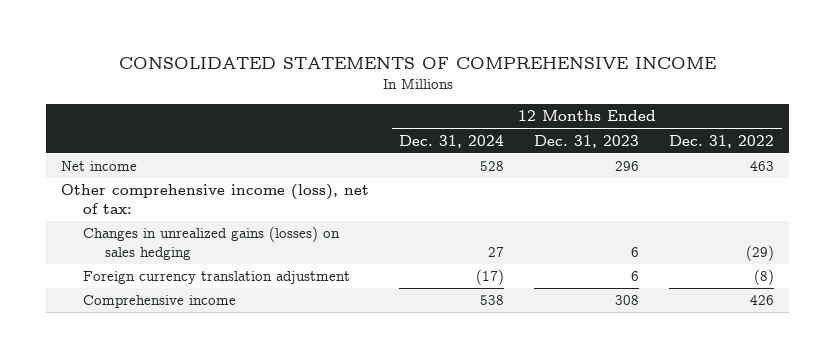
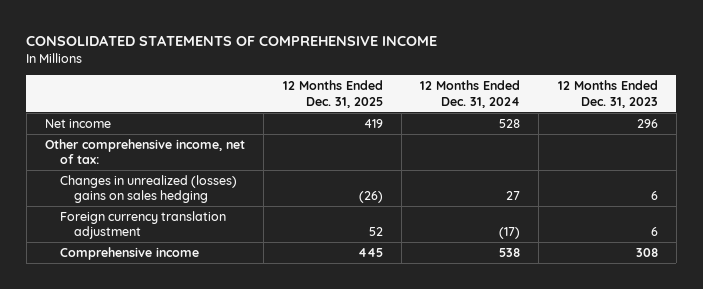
[669,134,775,148] Dec. 31, 2022 -> none
none -> [282,80,383,108] 12 Months Ended Dec. 31, 2025
[61,184,370,214] Other comprehensive income (loss), net of tax: -> [45,138,246,165] Other comprehensive income, net of tax:
[83,226,341,260] Changes in unrealized gains (losses) on sales hedging -> [59,174,237,204] Changes in unrealized (losses) gains on sales hedging

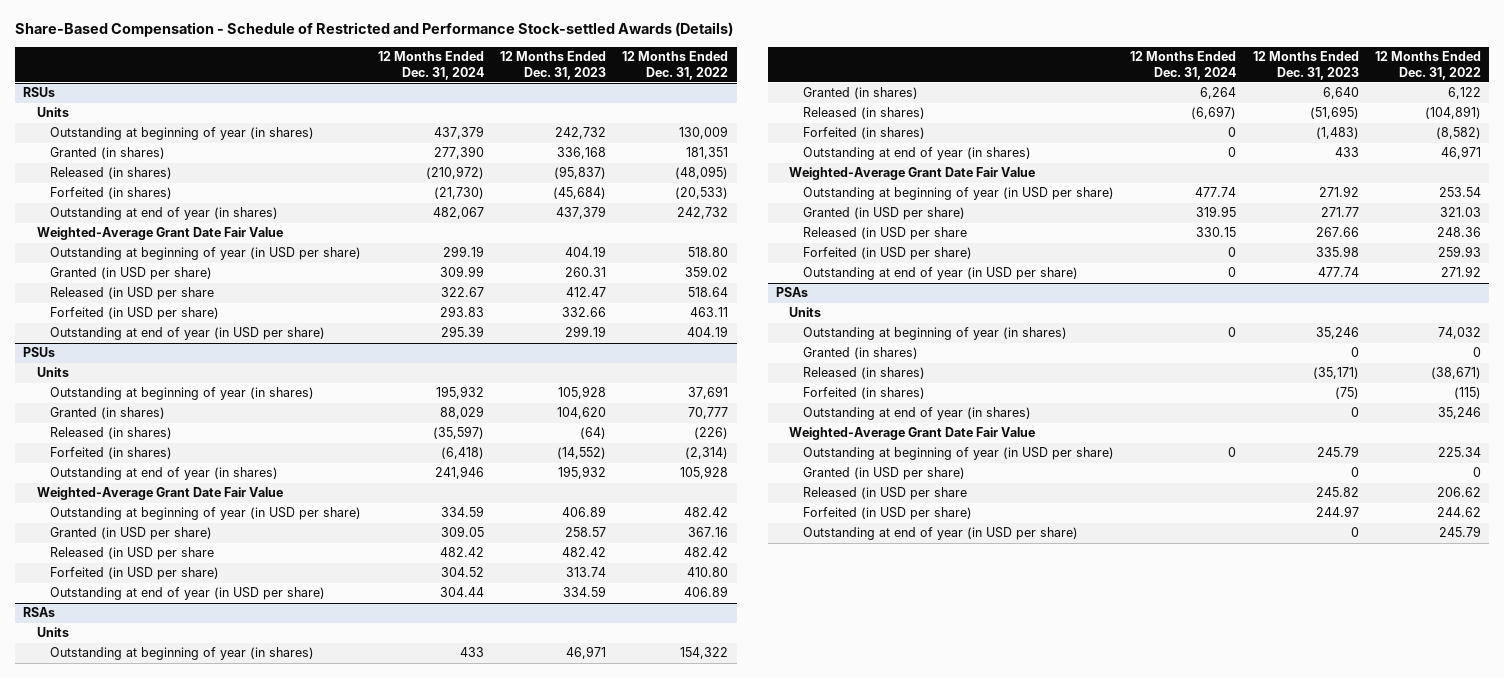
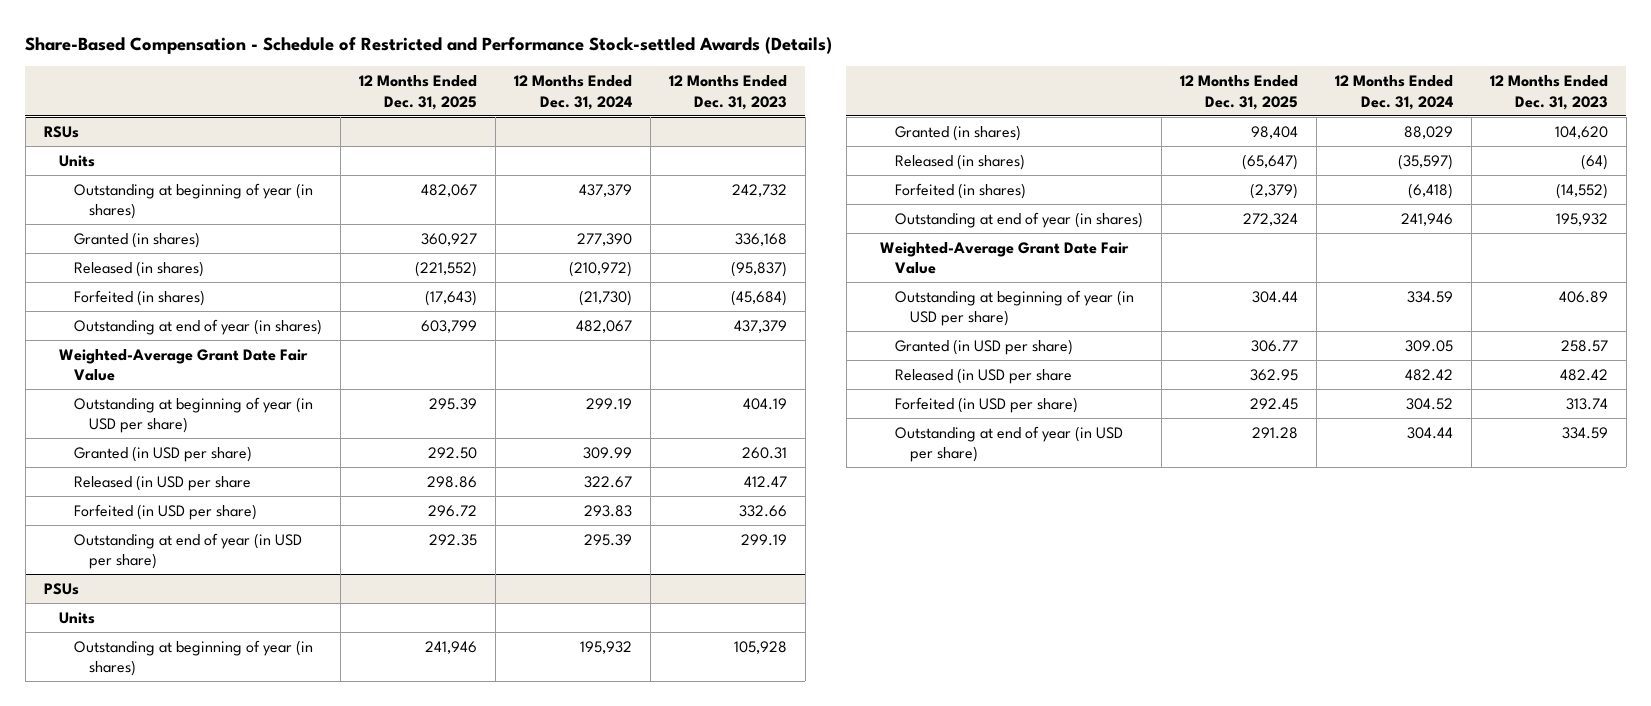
[622,51,729,80] 12 Months Ended Dec. 31, 2022 -> none
none -> [358,75,477,110] 12 Months Ended Dec. 31, 2025
[23,607,56,618] RSAs -> none
[36,627,69,638] Units -> none
[50,647,315,661] Outstanding at beginning of year (in shares) -> none
[802,87,918,100] Granted (in shares) -> none
[802,107,925,120] Released (in shares) -> none
[802,127,925,140] Forfeited (in shares) -> none
[802,147,1031,161] Outstanding at end of year (in shares) -> none
[789,167,1036,181] Weighted-Average Grant Date Fair Value -> none
[802,187,1114,201] Outstanding at beginning of year (in USD per share) -> none
[802,207,965,221] Granted (in USD per share) -> none
[802,227,967,241] Released (in USD per share -> none
[802,247,972,261] Forfeited (in USD per share) -> none
[802,267,1078,281] Outstanding at end of year (in USD per share) -> none
[775,287,808,298] PSAs -> none
[789,307,822,318] Units -> none
[802,327,1067,341] Outstanding at beginning of year (in shares) -> none
[802,347,918,360] Granted (in shares) -> none
[802,367,925,380] Released (in shares) -> none
[802,387,925,400] Forfeited (in shares) -> none
[802,407,1031,421] Outstanding at end of year (in shares) -> none
[789,427,1036,441] Weighted-Average Grant Date Fair Value -> none
[802,447,1114,461] Outstanding at beginning of year (in USD per share) -> none
[802,467,965,481] Granted (in USD per share) -> none
[802,487,967,501] Released (in USD per share -> none
[802,507,972,521] Forfeited (in USD per share) -> none
[802,527,1078,541] Outstanding at end of year (in USD per share) -> none

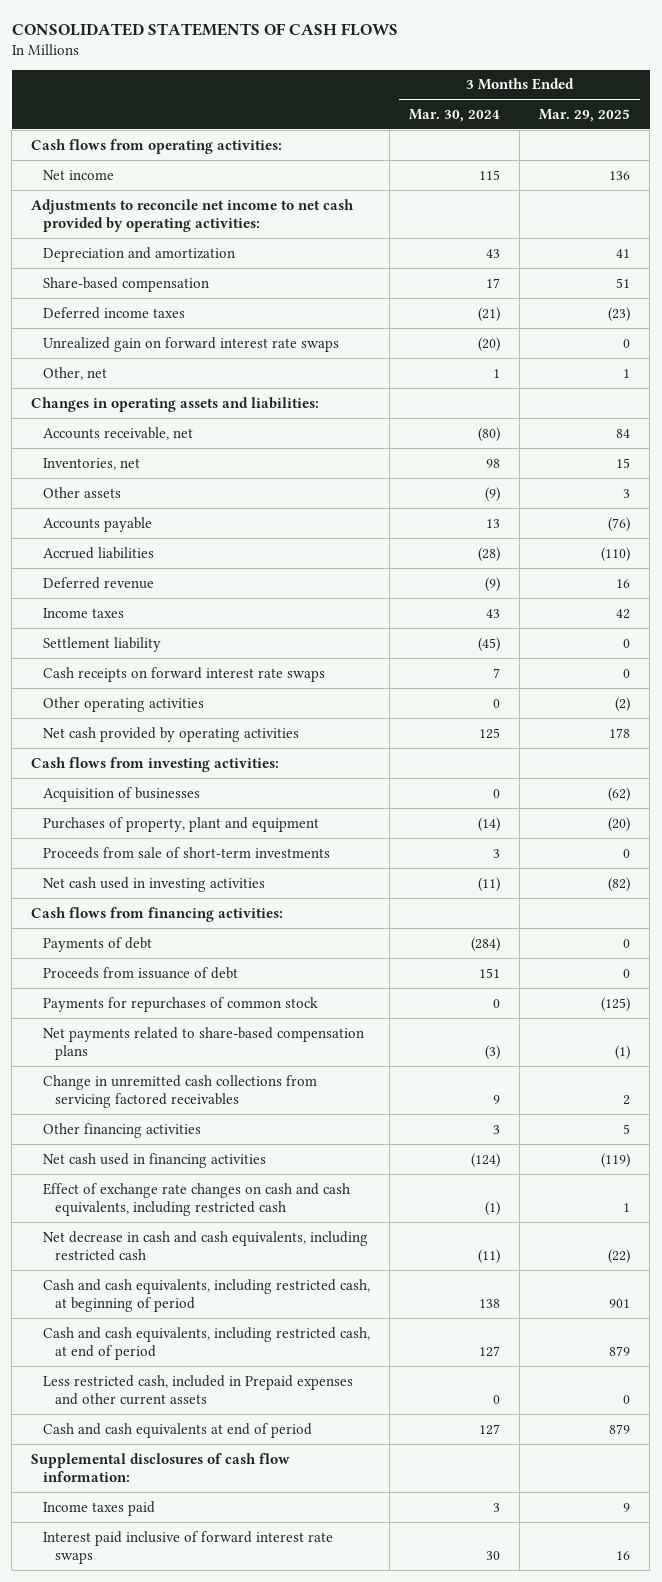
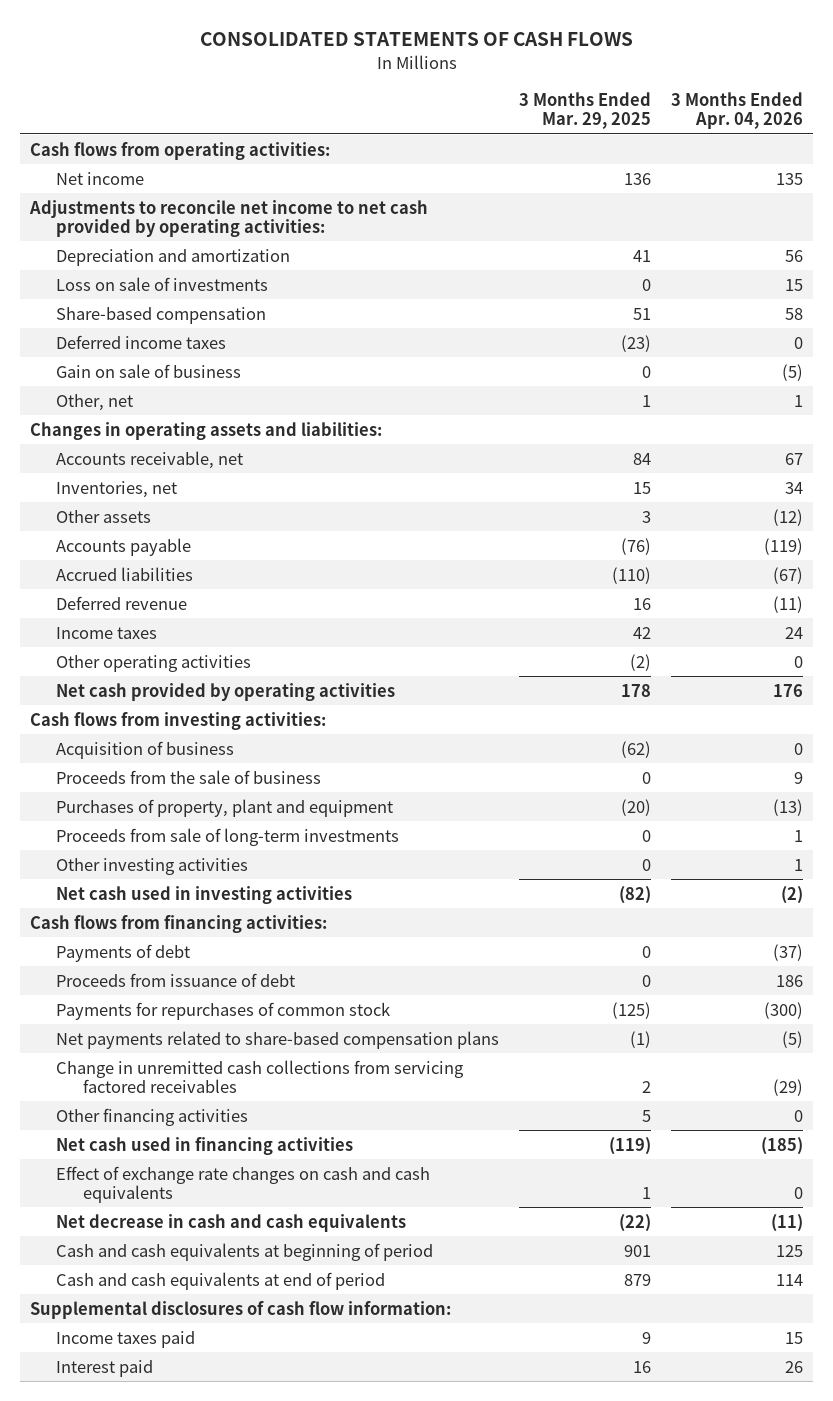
[409,108,501,122] Mar. 30, 2024 -> none
none -> [670,91,803,130] 3 Months Ended Apr. 04, 2026
none -> [56,276,269,291] Loss on sale of investments
[42,336,339,352] Unrealized gain on forward interest rate swaps -> none
none -> [56,363,242,378] Gain on sale of business
[42,636,161,652] Settlement liability -> none
[42,666,325,682] Cash receipts on forward interest rate swaps -> none
[42,786,200,802] Acquisition of businesses -> [56,740,235,759] Acquisition of business
none -> [56,769,322,784] Proceeds from the sale of business
[42,846,330,859] Proceeds from sale of short-term investments -> [56,827,400,846] Proceeds from sale of long-term investments
none -> [56,857,249,875] Other investing activities
[42,1326,370,1361] Cash and cash equivalents, including restricted cash, at end of period -> none
[42,1374,353,1406] Less restricted cash, included in Prepaid expenses and other current assets -> none
[42,1182,350,1217] Effect of exchange rate changes on cash and cash equivalents, including restricted cash -> [56,1165,431,1203] Effect of exchange rate changes on cash and cash equivalents
[42,1230,368,1262] Net decrease in cash and cash equivalents, including restricted cash -> [56,1213,407,1232] Net decrease in cash and cash equivalents
[42,1278,370,1313] Cash and cash equivalents, including restricted cash, at beginning of period -> [56,1242,434,1261] Cash and cash equivalents at beginning of period
[42,1530,333,1565] Interest paid inclusive of forward interest rate swaps -> none
none -> [56,1359,154,1377] Interest paid

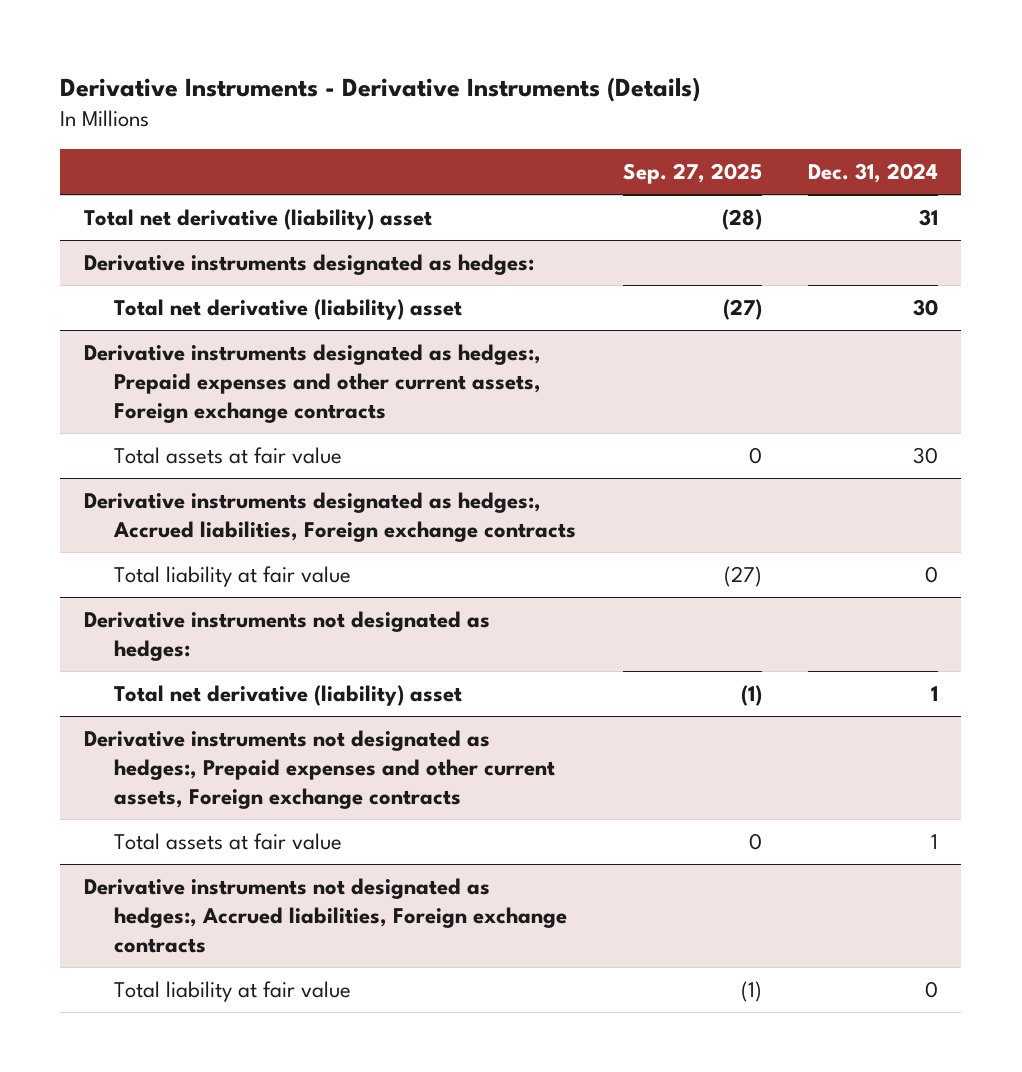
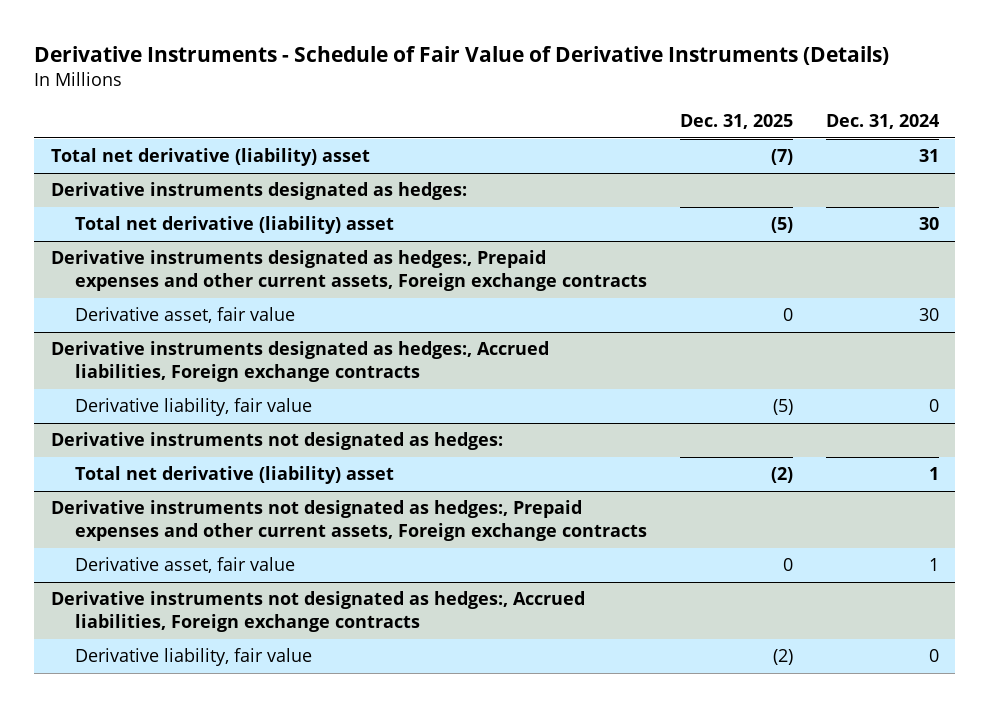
[60,76,701,102] Derivative Instruments - Derivative Instruments (Details) -> [34,46,890,66] Derivative Instruments - Schedule of Fair Value of Derivative Instruments (Details)
[622,163,762,185] Sep. 27, 2025 -> none
none -> [679,114,793,130] Dec. 31, 2025
[114,447,343,465] Total assets at fair value -> [74,307,295,324] Derivative asset, fair value
[114,566,352,588] Total liability at fair value -> [74,398,312,417] Derivative liability, fair value
[114,833,343,851] Total assets at fair value -> [74,557,295,574] Derivative asset, fair value
[114,981,352,1003] Total liability at fair value -> [74,648,312,667] Derivative liability, fair value

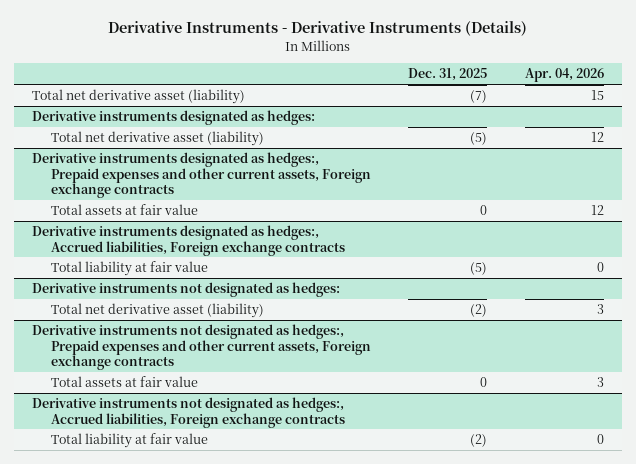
[34,46,890,66] Derivative Instruments - Schedule of Fair Value of Derivative Instruments (Details) -> [107,21,527,37] Derivative Instruments - Derivative Instruments (Details)
[825,114,939,130] Dec. 31, 2024 -> none
none -> [524,68,604,83] Apr. 04, 2026
[50,148,370,167] Total net derivative (liability) asset -> [32,89,246,105] Total net derivative asset (liability)
[74,216,394,235] Total net derivative (liability) asset -> [51,131,265,147] Total net derivative asset (liability)
[74,307,295,324] Derivative asset, fair value -> [51,204,199,216] Total assets at fair value
[74,398,312,417] Derivative liability, fair value -> [51,261,209,277] Total liability at fair value
[74,466,394,485] Total net derivative (liability) asset -> [51,303,265,319] Total net derivative asset (liability)
[74,557,295,574] Derivative asset, fair value -> [51,376,199,388] Total assets at fair value
[74,648,312,667] Derivative liability, fair value -> [51,433,209,449] Total liability at fair value

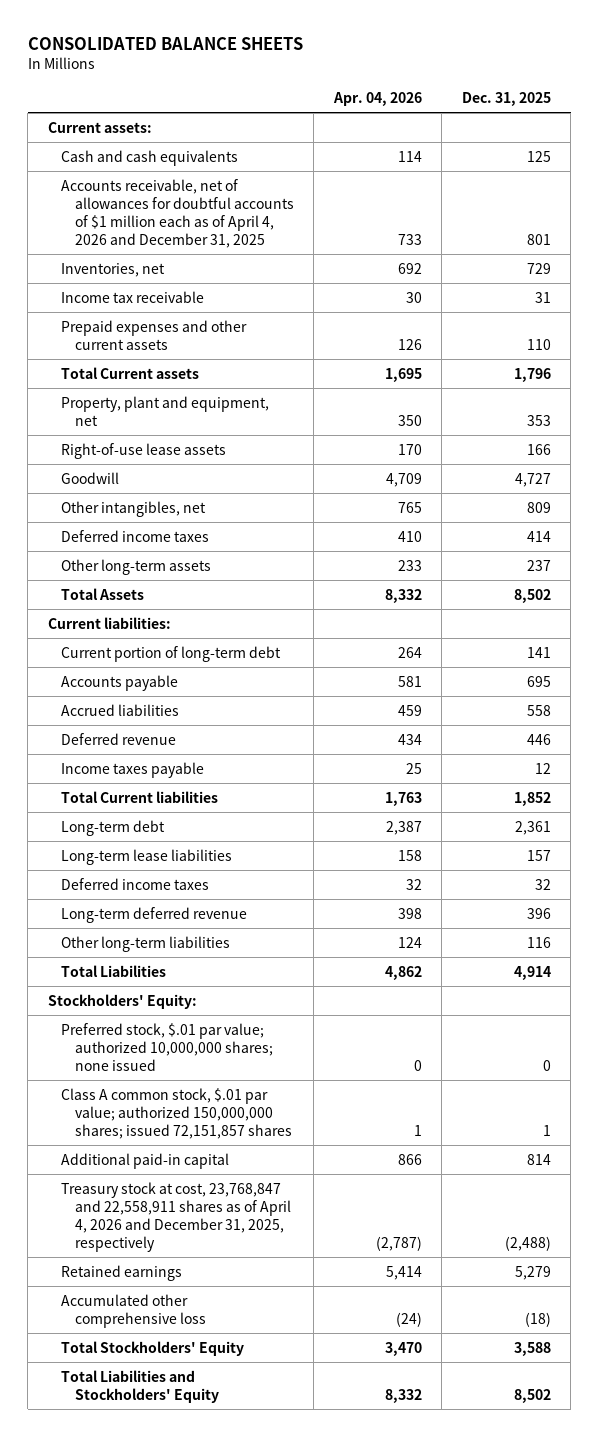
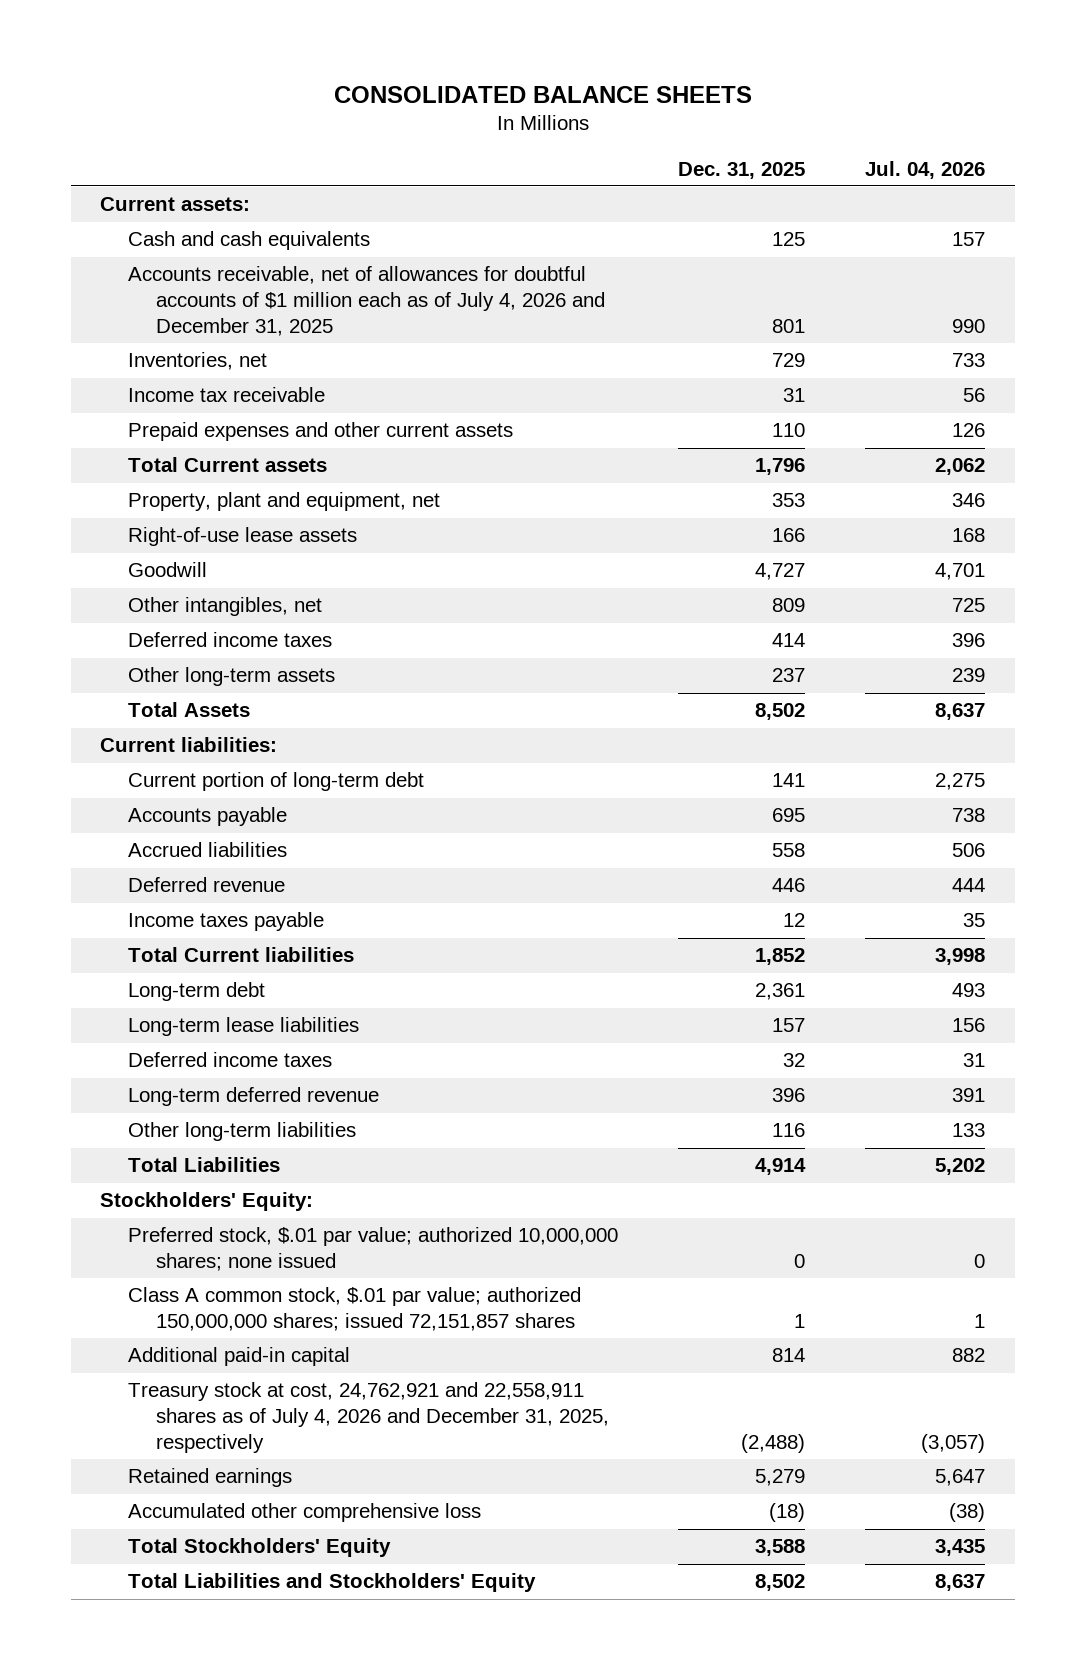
[332,91,422,106] Apr. 04, 2026 -> none
none -> [864,160,985,179] Jul. 04, 2026
[61,178,294,249] Accounts receivable, net of allowances for doubtful accounts of $1 million each as of April 4, 2026 and December 31, 2025 -> [128,266,605,336] Accounts receivable, net of allowances for doubtful accounts of $1 million each as of July 4, 2026 and December 31, 2025
[61,1181,291,1253] Treasury stock at cost, 23,768,847 and 22,558,911 shares as of April 4, 2026 and December 31, 2025, respectively -> [128,1382,609,1453] Treasury stock at cost, 24,762,921 and 22,558,911 shares as of July 4, 2026 and December 31, 2025, respectively

